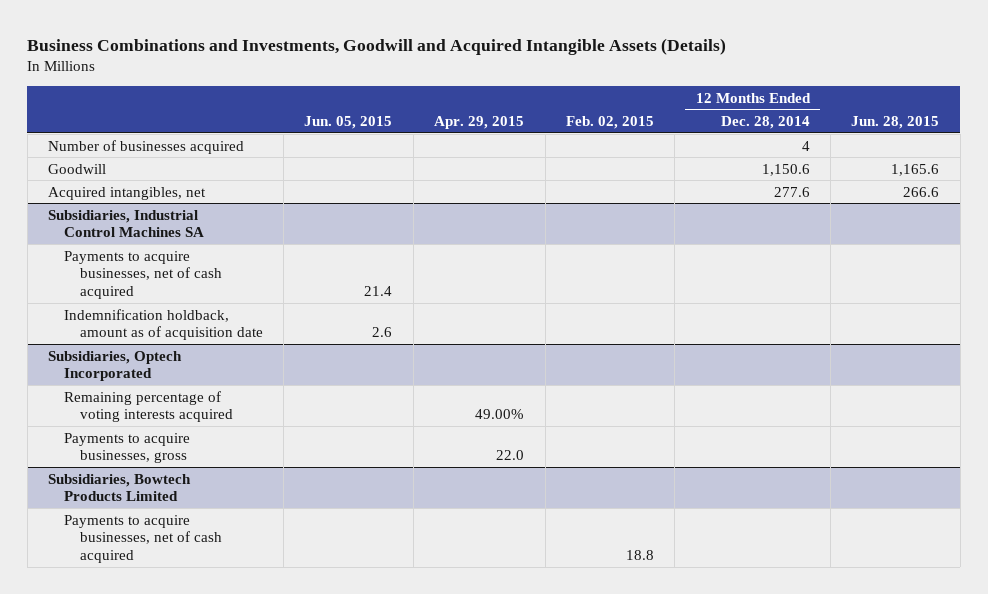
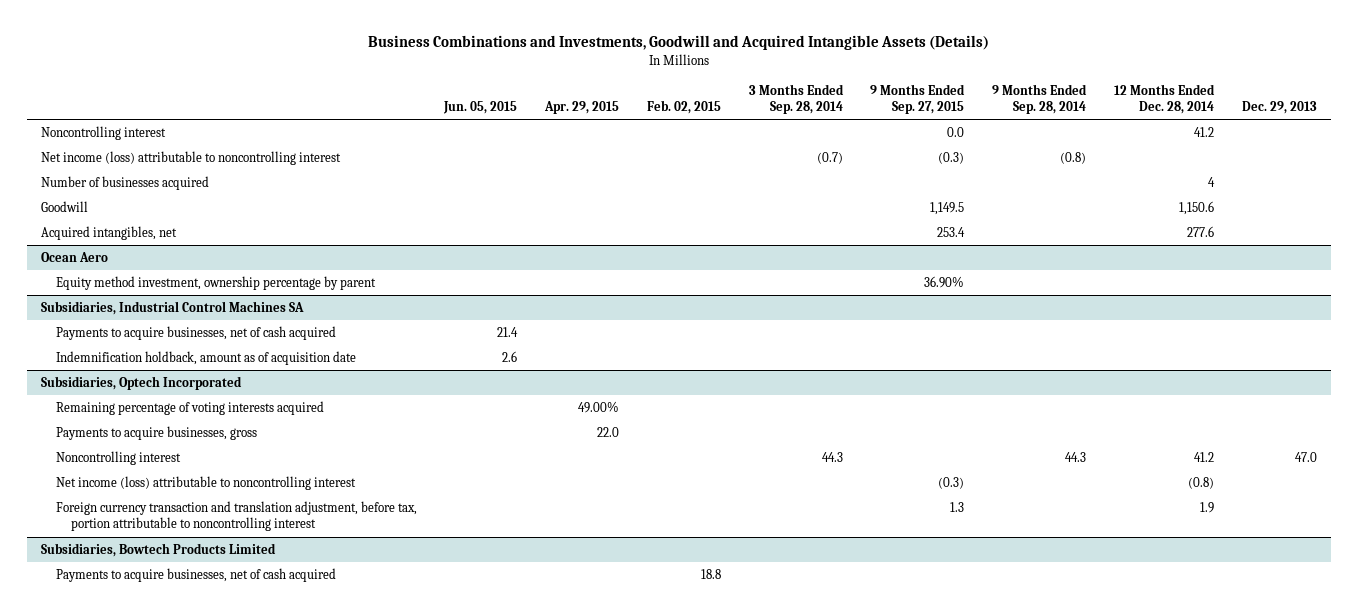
[851,115,940,129] Jun. 28, 2015 -> none
none -> [748,83,844,115] 3 Months Ended Sep. 28, 2014
none -> [870,83,966,115] 9 Months Ended Sep. 27, 2015
none -> [992,83,1088,115] 9 Months Ended Sep. 28, 2014
none -> [1241,101,1317,115] Dec. 29, 2013
none -> [40,126,166,141] Noncontrolling interest
none -> [40,151,341,166] Net income (loss) attributable to noncontrolling interest
none -> [40,252,108,263] Ocean Aero
none -> [55,276,376,291] Equity method investment, ownership percentage by parent
none -> [55,451,181,466] Noncontrolling interest
none -> [55,476,356,491] Net income (loss) attributable to noncontrolling interest
none -> [55,501,417,532] Foreign currency transaction and translation adjustment, before tax, portion attributable to noncontrolling interest

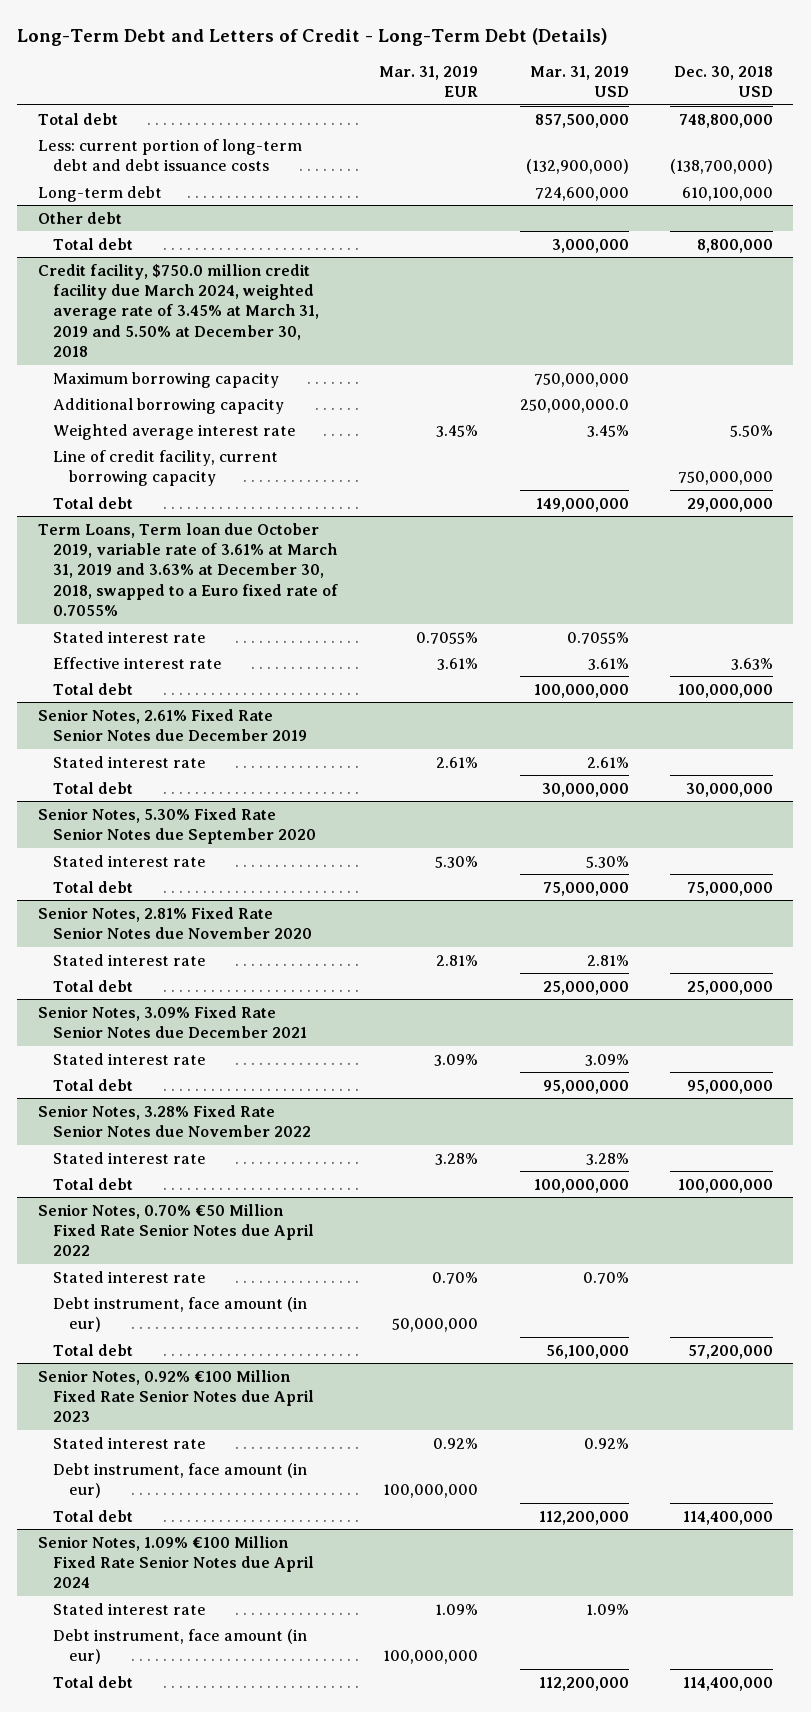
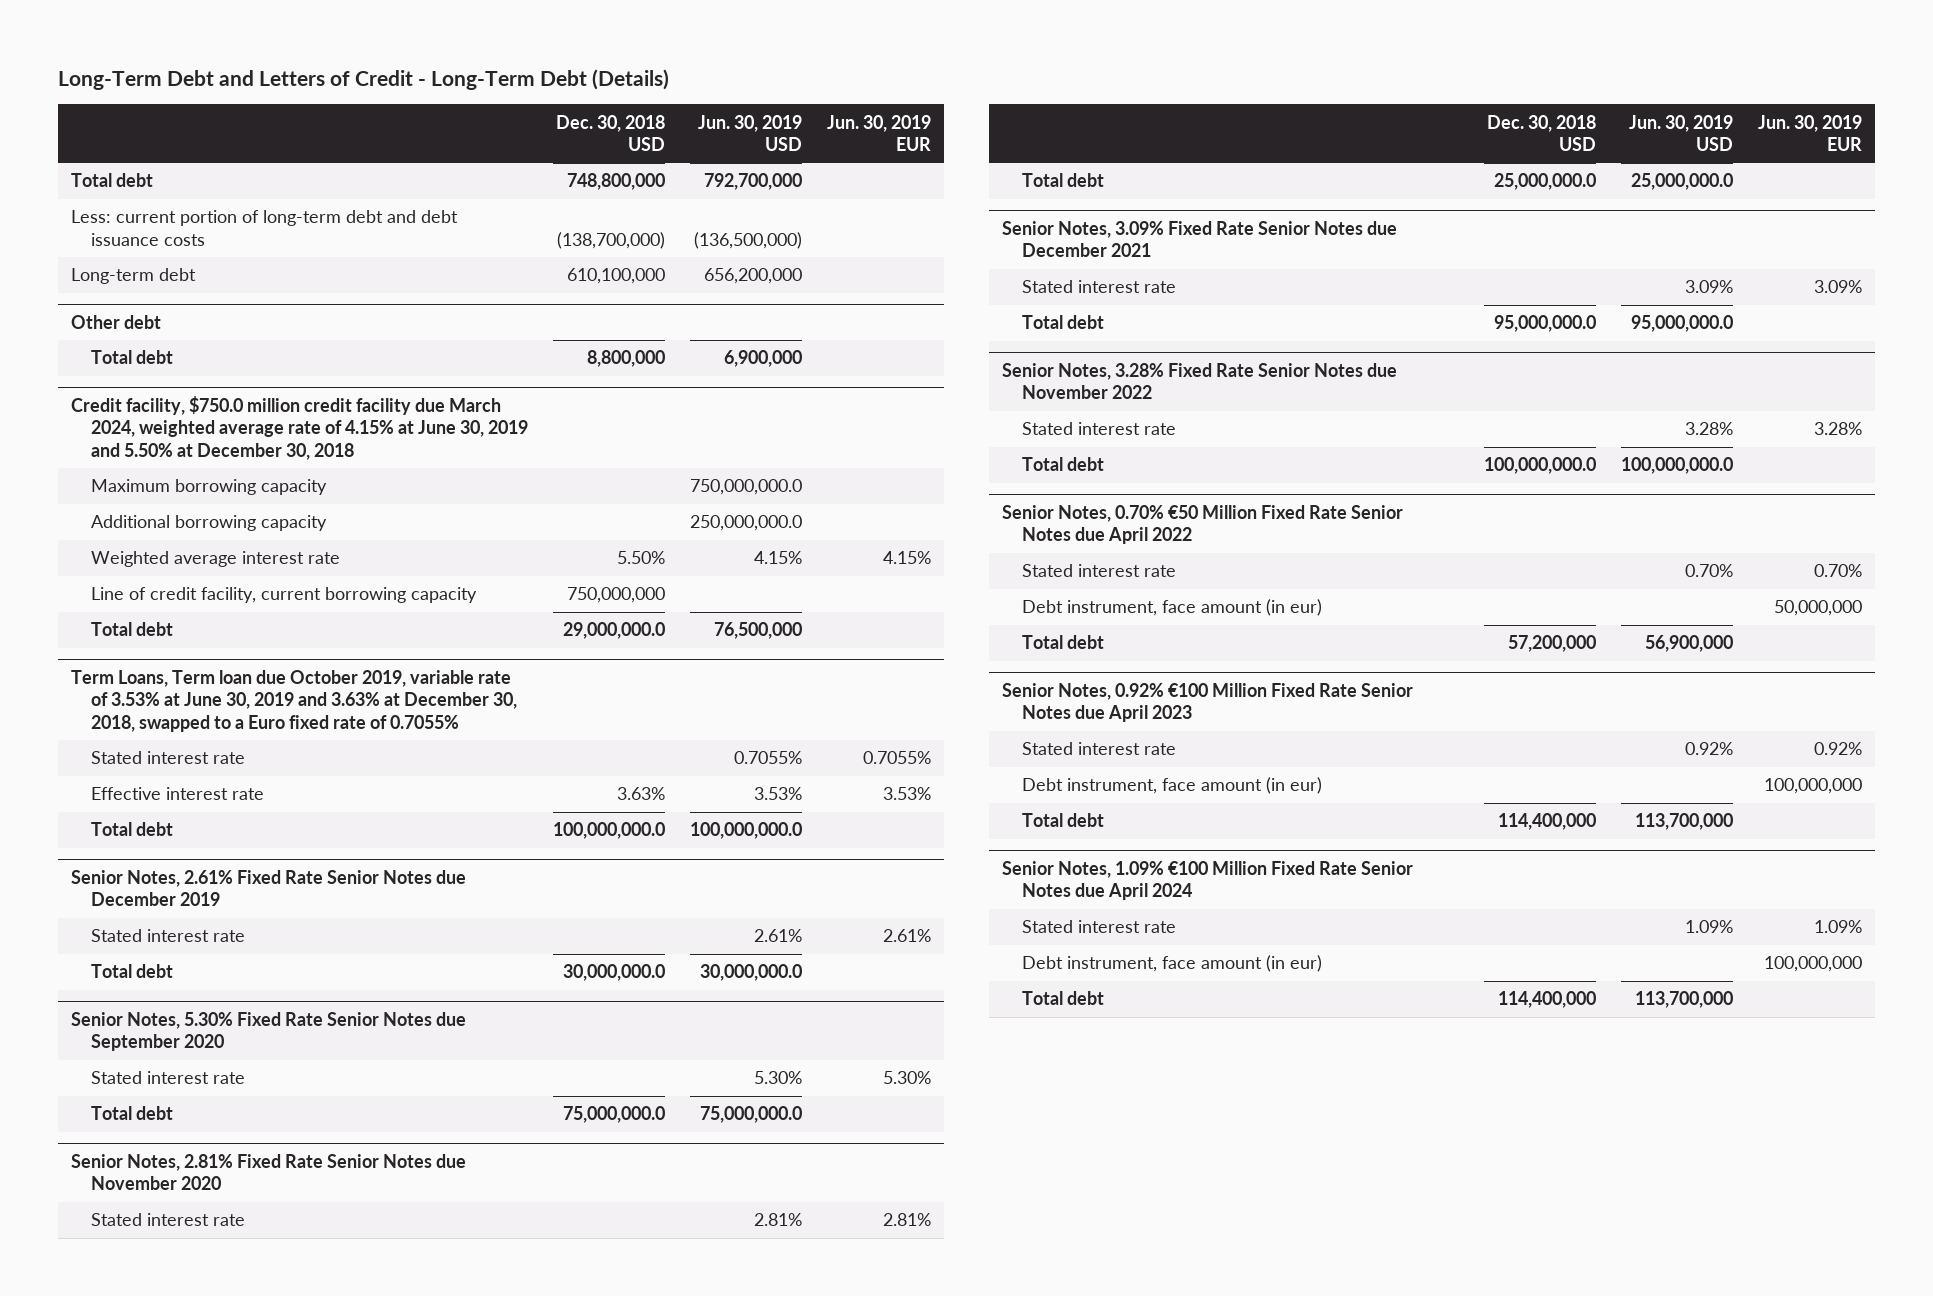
[379,65,479,97] Mar. 31, 2019 EUR -> none
[529,65,629,97] Mar. 31, 2019 USD -> none
none -> [698,114,803,152] Jun. 30, 2019 USD
none -> [827,114,932,152] Jun. 30, 2019 EUR
[37,263,320,358] Credit facility, $750.0 million credit facility due March 2024, weighted average rate of 3.45% at March 31, 2019 and 5.50% at December 30, 2018 -> [70,395,528,460] Credit facility, $750.0 million credit facility due March 2024, weighted average rate of 4.15% at June 30, 2019 and 5.50% at December 30, 2018
[686,497,773,512] 29,000,000 -> [562,622,665,640] 29,000,000.0
[37,522,339,617] Term Loans, Term loan due October 2019, variable rate of 3.61% at March 31, 2019 and 3.63% at December 30, 2018, swapped to a Euro fixed rate of 0.7055% -> [70,669,517,732] Term Loans, Term loan due October 2019, variable rate of 3.53% at June 30, 2019 and 3.63% at December 30, 2018, swapped to a Euro fixed rate of 0.7055%
[677,683,773,698] 100,000,000 -> [552,822,665,840] 100,000,000.0
[685,782,773,797] 30,000,000 -> [562,964,665,982] 30,000,000.0
[686,881,773,896] 75,000,000 -> [562,1106,665,1124] 75,000,000.0
[686,980,773,995] 25,000,000 -> [1493,173,1596,191] 25,000,000.0
[686,1079,773,1094] 95,000,000 -> [1493,315,1596,333] 95,000,000.0
[677,1178,773,1193] 100,000,000 -> [1483,457,1596,475] 100,000,000.0

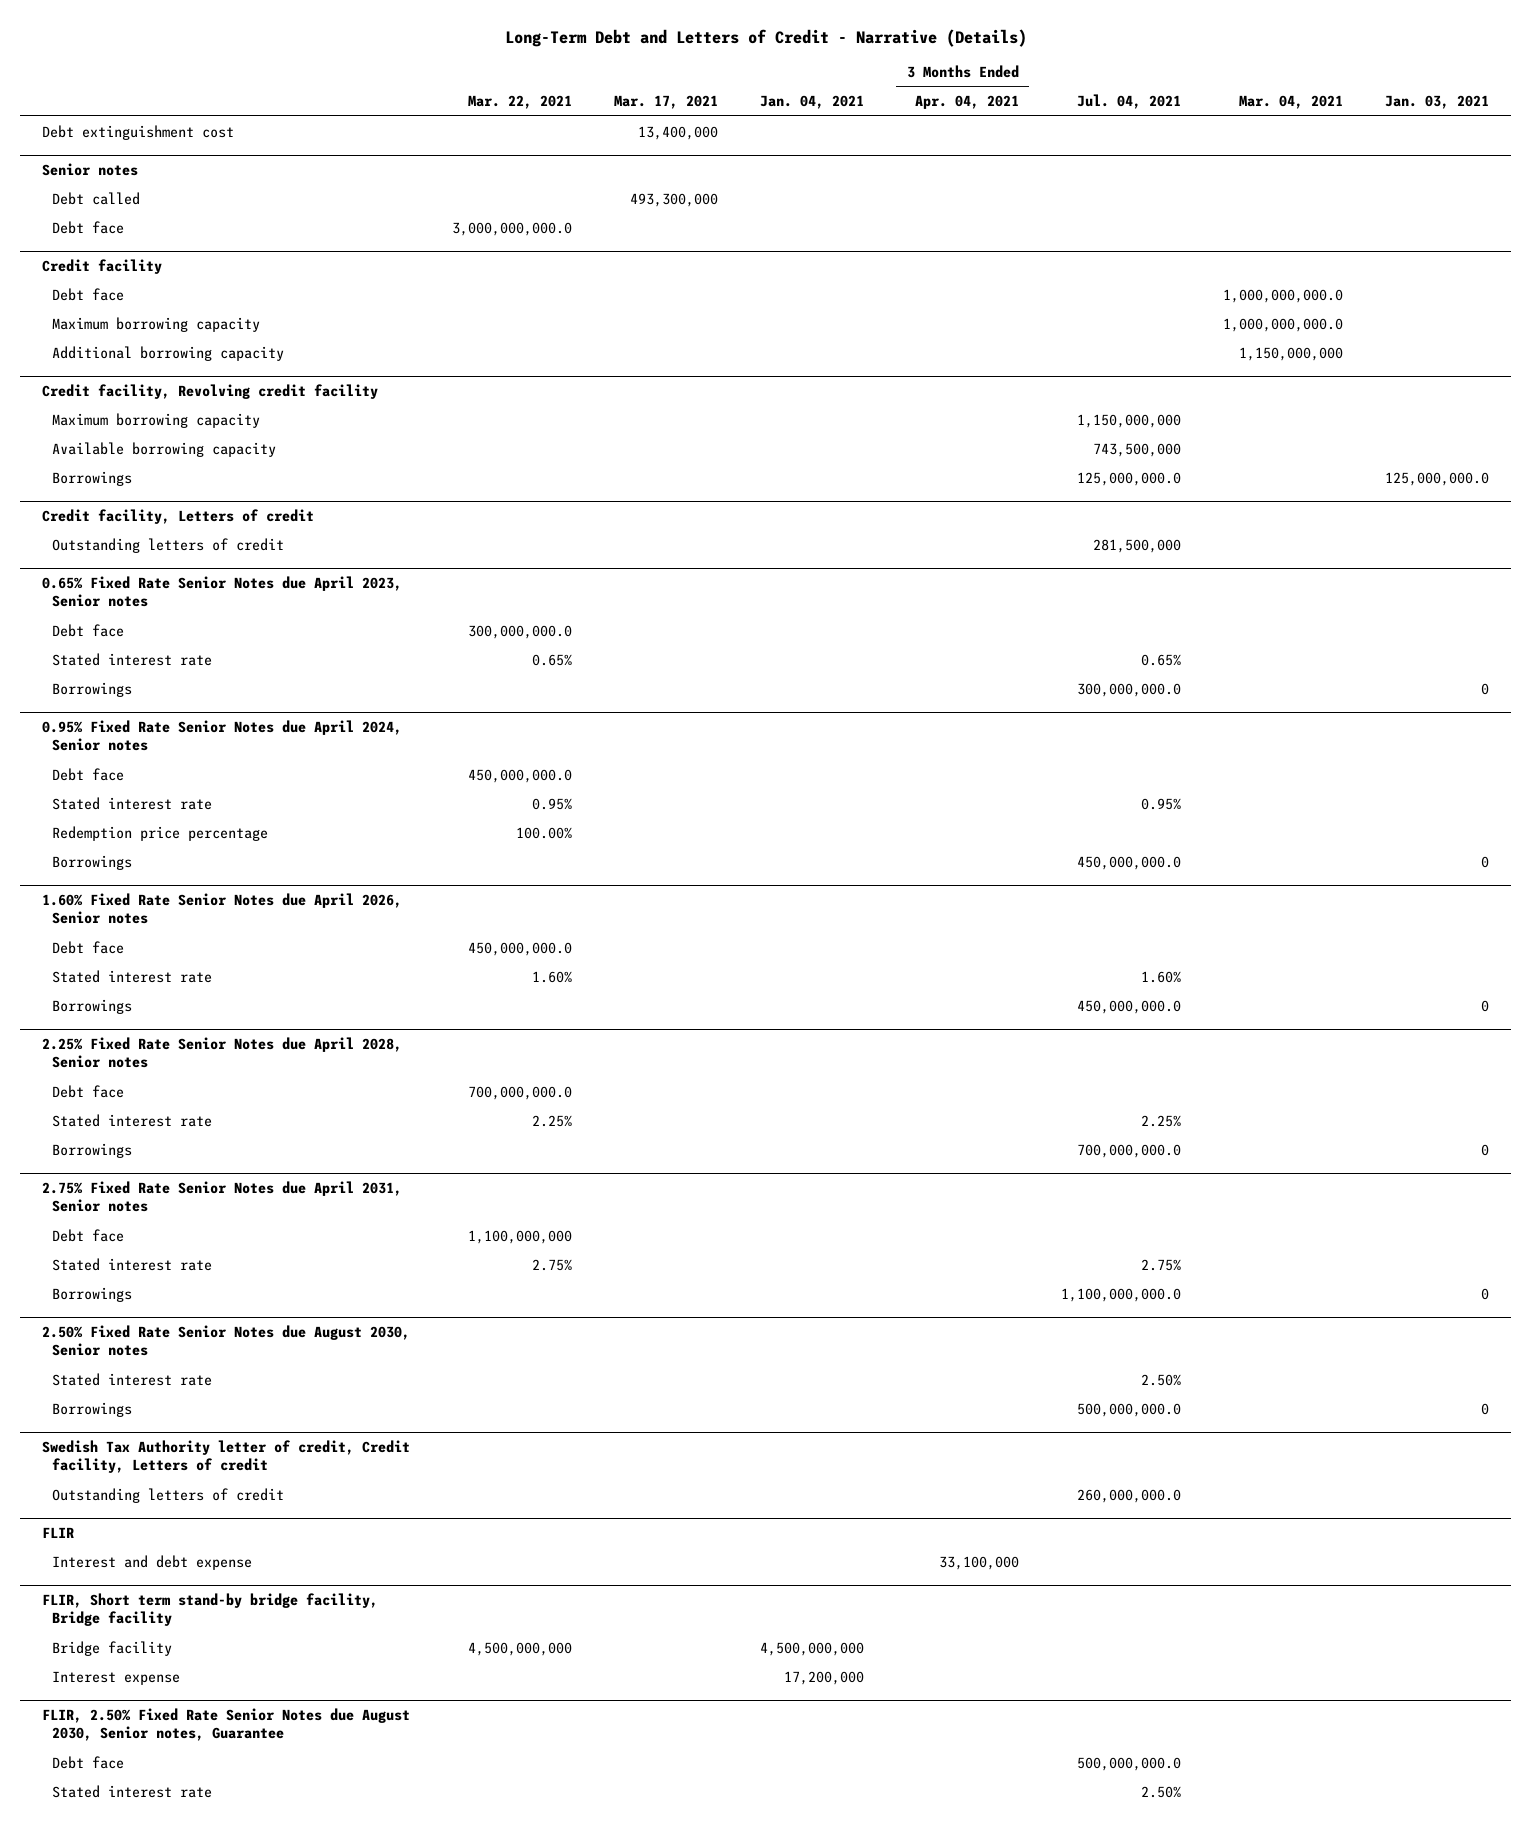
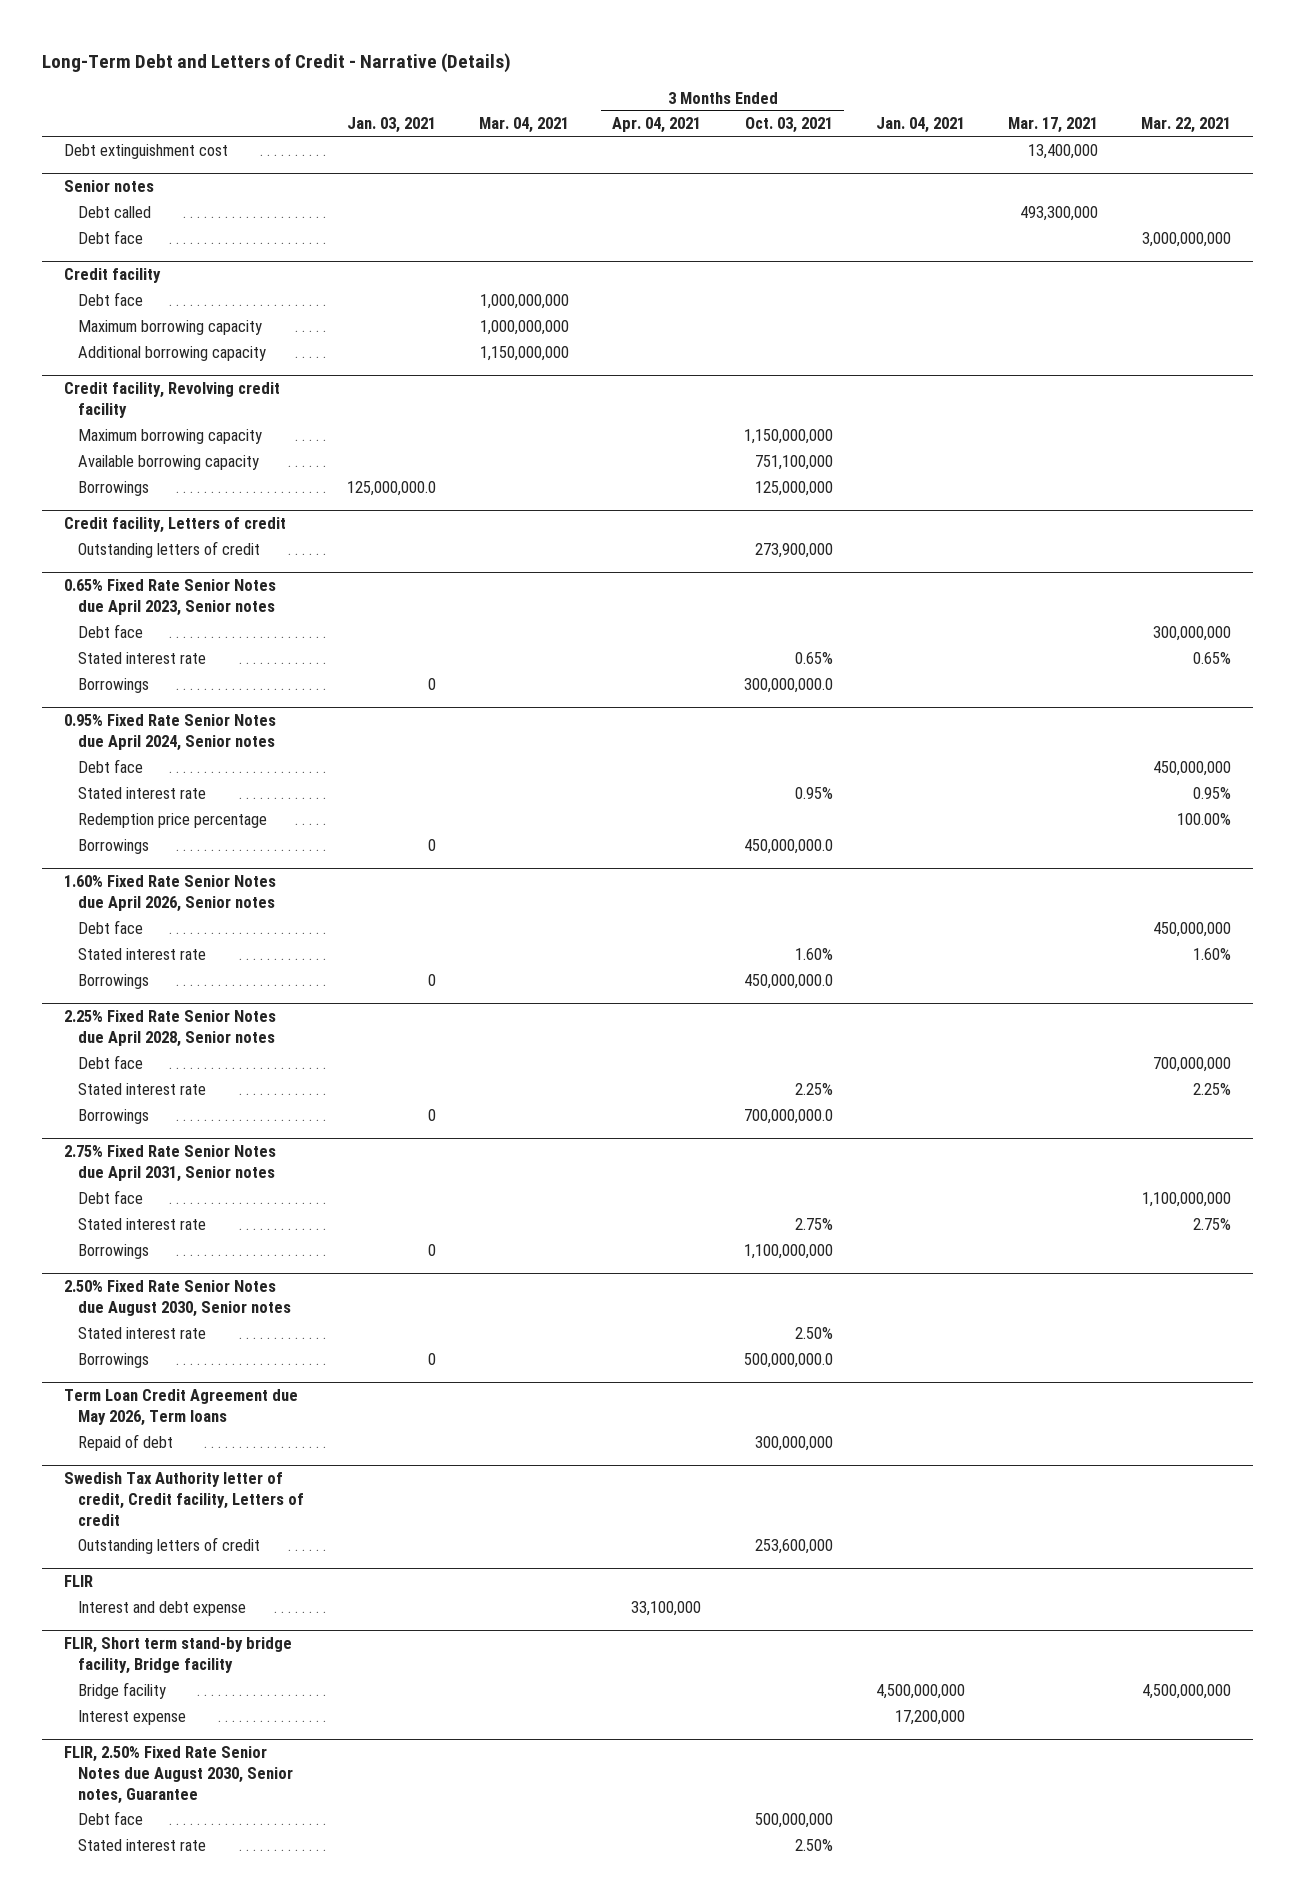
[1076,93,1181,109] Jul. 04, 2021 -> none
none -> [745,117,834,134] Oct. 03, 2021
[451,221,572,236] 3,000,000,000.0 -> [1142,231,1232,247] 3,000,000,000
[1223,288,1344,303] 1,000,000,000.0 -> [480,293,570,309] 1,000,000,000
[1223,317,1344,332] 1,000,000,000.0 -> [480,319,570,335] 1,000,000,000
[467,624,572,639] 300,000,000.0 -> [1153,625,1232,641] 300,000,000
[467,768,572,783] 450,000,000.0 -> [1153,760,1232,776] 450,000,000
[467,941,572,956] 450,000,000.0 -> [1153,921,1232,937] 450,000,000
[467,1085,572,1100] 700,000,000.0 -> [1153,1056,1232,1072] 700,000,000
none -> [63,1389,298,1426] Term Loan Credit Agreement due May 2026, Term loans
none -> [78,1433,174,1451] Repaid of debt

